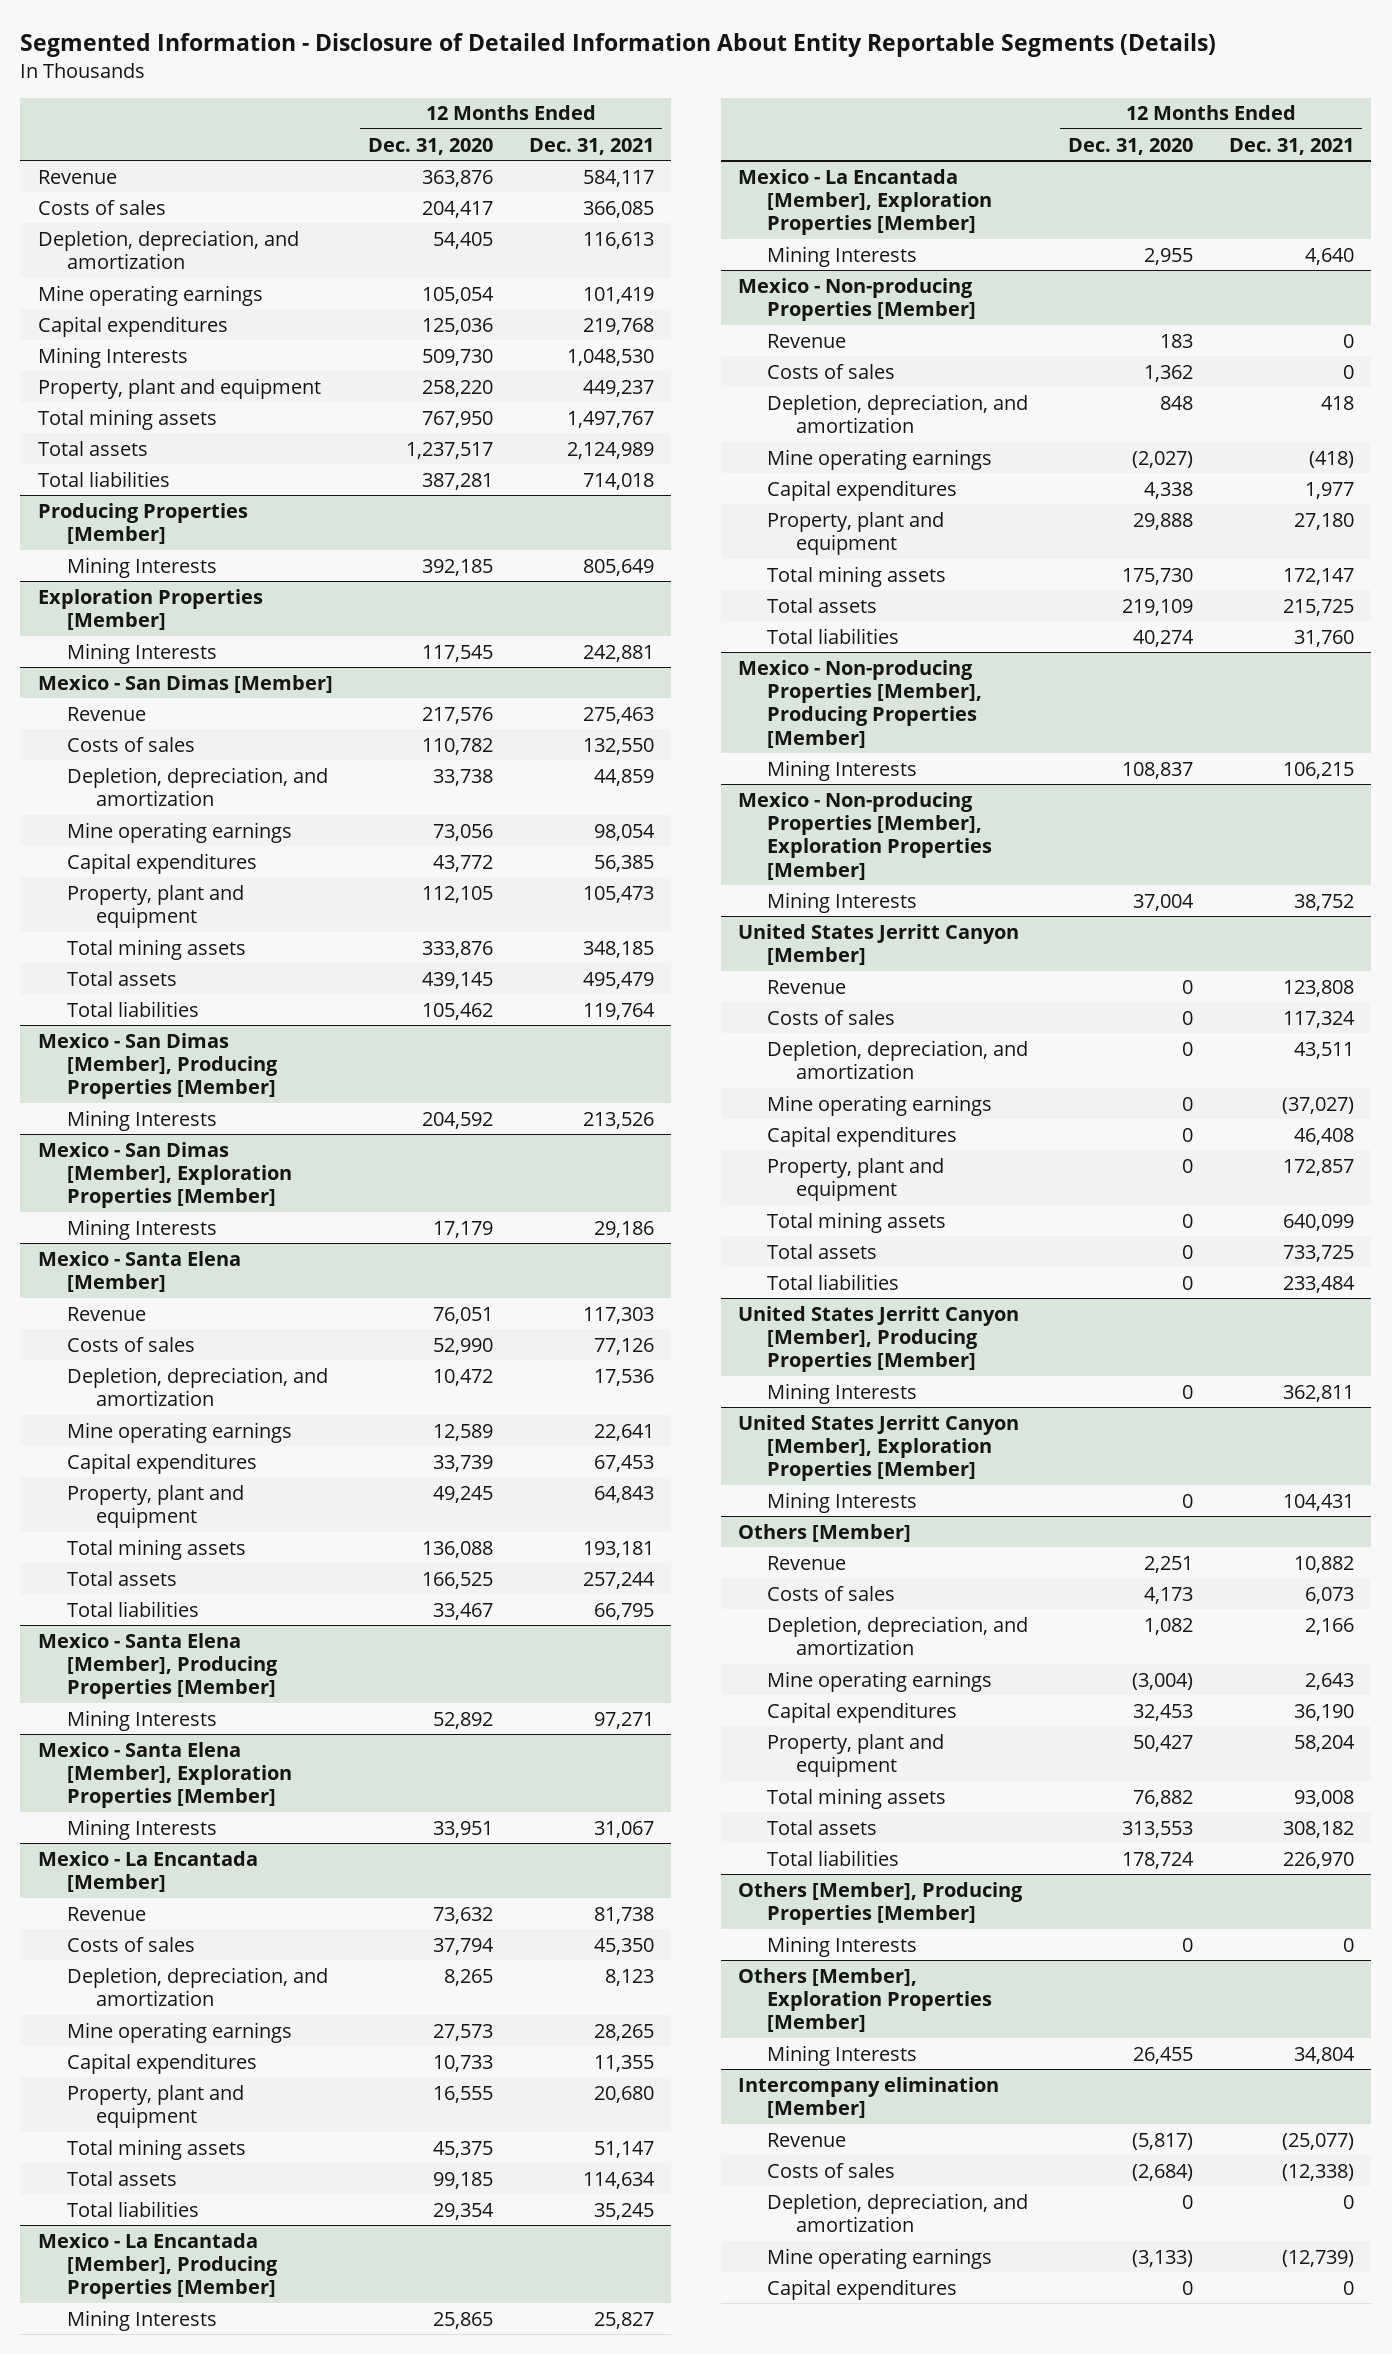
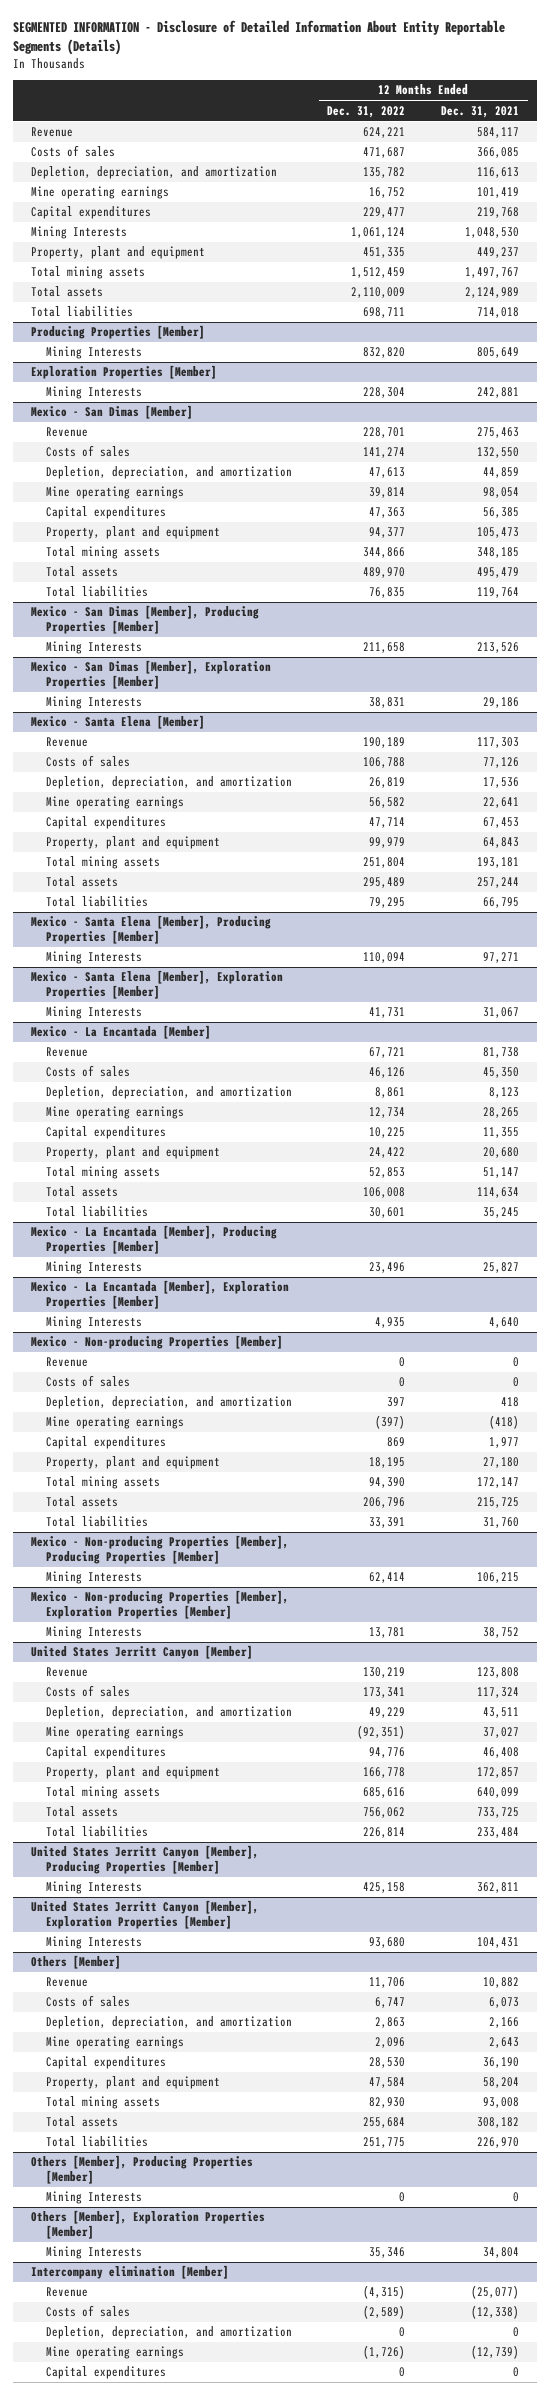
[20,33,1217,58] Segmented Information - Disclosure of Detailed Information About Entity Reportable Segments (Details) -> [13,20,506,56] SEGMENTED INFORMATION - Disclosure of Detailed Information About Entity Reportable Segments (Details)
[368,137,494,155] Dec. 31, 2020 -> none
none -> [327,105,406,118] Dec. 31, 2022
[1281,1096,1354,1114] (37,027) -> [482,1727,519,1739] 37,027

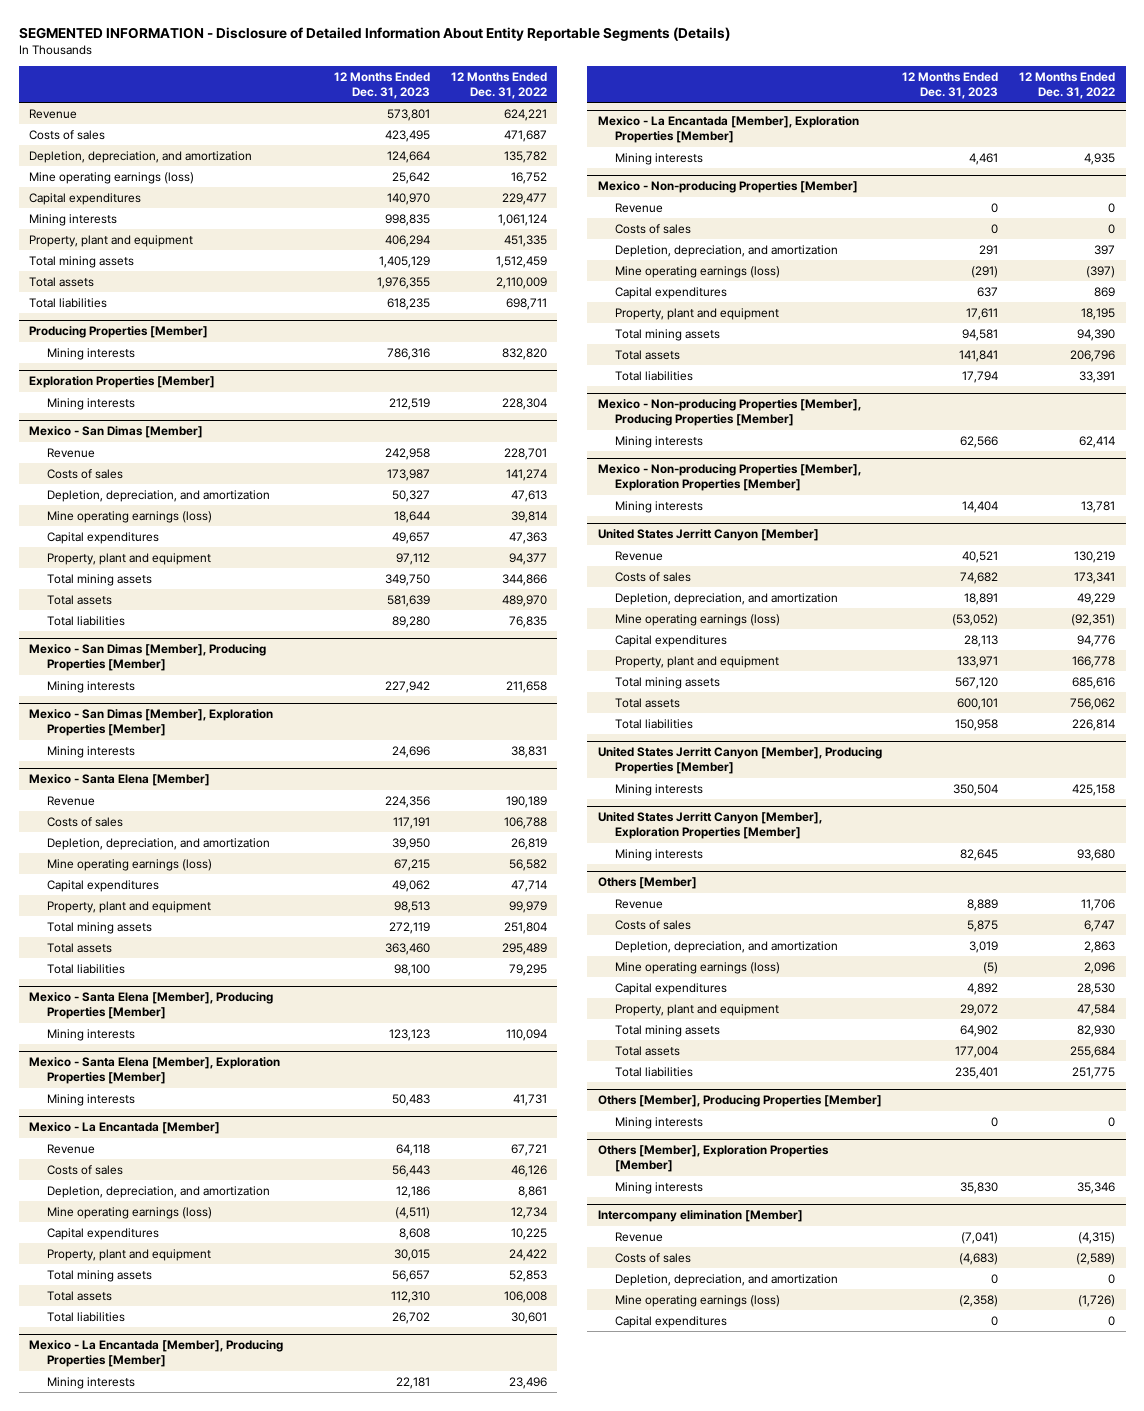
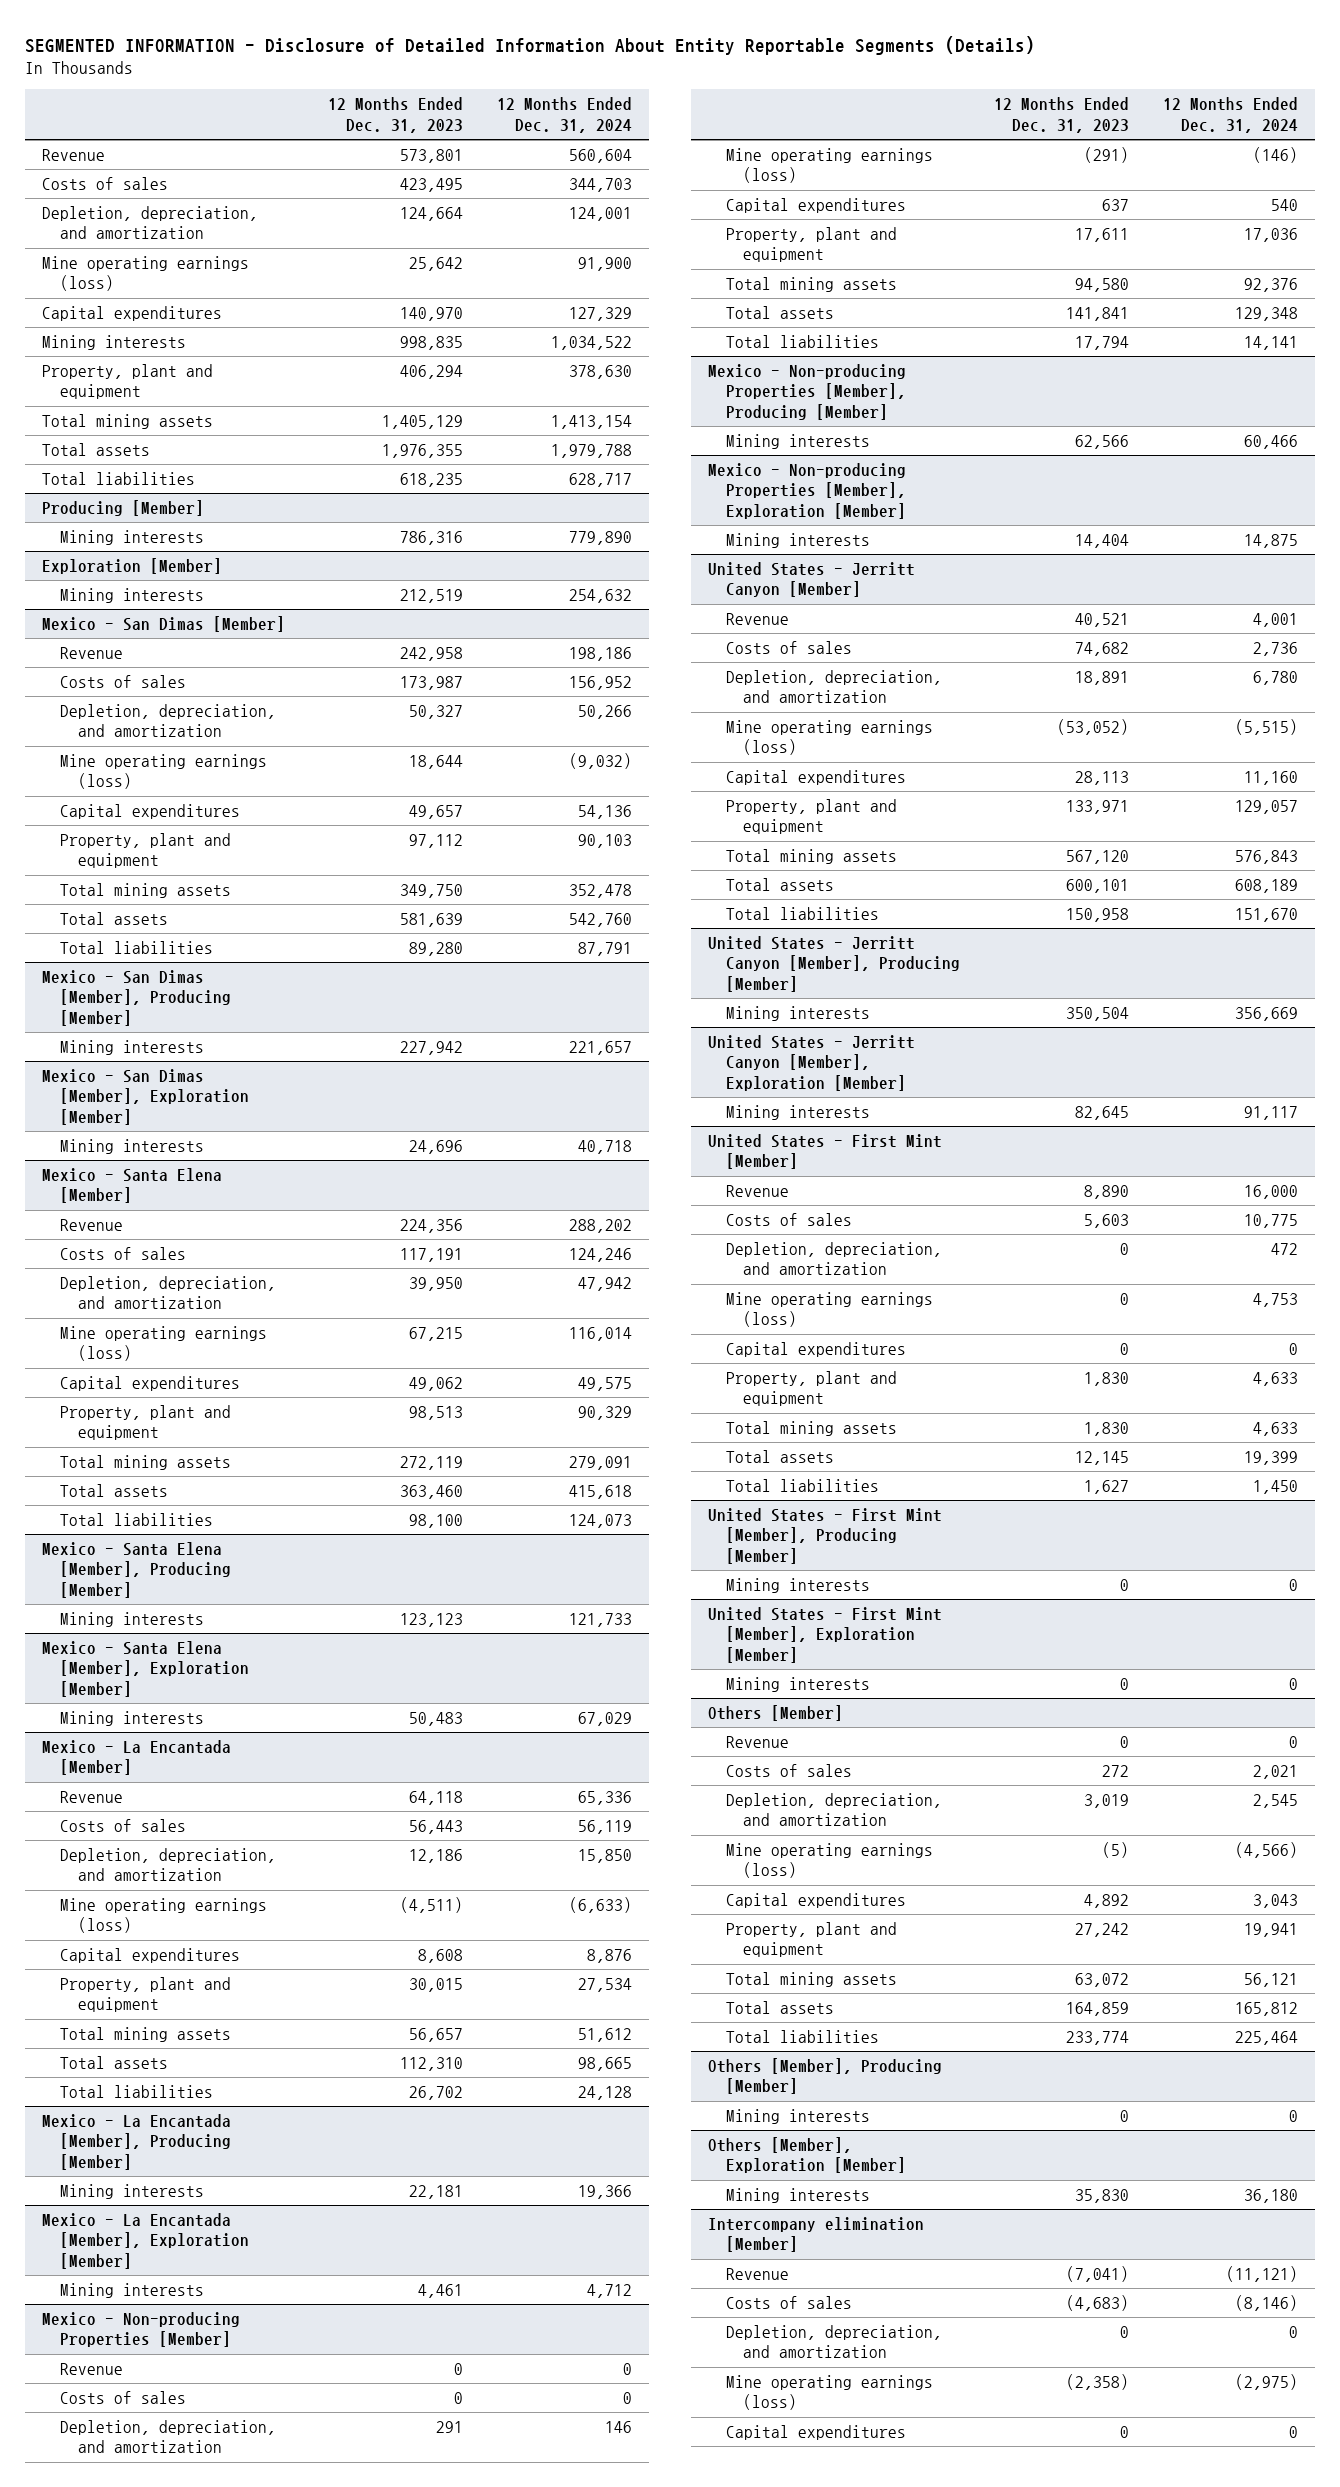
[450,71,547,99] 12 Months Ended Dec. 31, 2022 -> none
none -> [497,97,633,133] 12 Months Ended Dec. 31, 2024
[29,326,209,339] Producing Properties [Member] -> [42,500,205,517] Producing [Member]
[29,376,216,389] Exploration Properties [Member] -> [42,558,223,575] Exploration [Member]
[29,644,267,672] Mexico - San Dimas [Member], Producing Properties [Member] -> [42,970,231,1026] Mexico - San Dimas [Member], Producing [Member]
[29,709,274,737] Mexico - San Dimas [Member], Exploration Properties [Member] -> [42,1069,249,1125] Mexico - San Dimas [Member], Exploration [Member]
[29,992,274,1020] Mexico - Santa Elena [Member], Producing Properties [Member] -> [42,1542,231,1598] Mexico - Santa Elena [Member], Producing [Member]
[29,1057,281,1085] Mexico - Santa Elena [Member], Exploration Properties [Member] -> [42,1641,249,1697] Mexico - Santa Elena [Member], Exploration [Member]
[29,1340,284,1368] Mexico - La Encantada [Member], Producing Properties [Member] -> [42,2114,232,2170] Mexico - La Encantada [Member], Producing [Member]
[597,116,859,144] Mexico - La Encantada [Member], Exploration Properties [Member] -> [42,2213,249,2269] Mexico - La Encantada [Member], Exploration [Member]
[962,328,999,341] 94,581 -> [1074,278,1129,293] 94,580
[597,399,861,427] Mexico - Non-producing Properties [Member], Producing Properties [Member] -> [707,364,906,420] Mexico - Non-producing Properties [Member], Producing [Member]
[597,464,861,492] Mexico - Non-producing Properties [Member], Exploration Properties [Member] -> [707,463,906,519] Mexico - Non-producing Properties [Member], Exploration [Member]
[597,529,819,542] United States Jerritt Canyon [Member] -> [707,562,915,598] United States - Jerritt Canyon [Member]
[597,747,882,775] United States Jerritt Canyon [Member], Producing Properties [Member] -> [707,936,960,992] United States - Jerritt Canyon [Member], Producing [Member]
[597,812,822,840] United States Jerritt Canyon [Member], Exploration Properties [Member] -> [707,1035,915,1091] United States - Jerritt Canyon [Member], Exploration [Member]
none -> [707,1134,942,1170] United States - First Mint [Member]
none -> [725,1185,789,1198] Revenue
none -> [725,1213,852,1227] Costs of sales
none -> [725,1242,942,1276] Depletion, depreciation, and amortization
none -> [725,1292,933,1328] Mine operating earnings (loss)
none -> [725,1342,906,1358] Capital expenditures
none -> [725,1371,897,1407] Property, plant and equipment
none -> [725,1421,897,1437] Total mining assets
none -> [725,1450,834,1464] Total assets
none -> [725,1479,879,1493] Total liabilities
none -> [707,1508,942,1564] United States - First Mint [Member], Producing [Member]
none -> [725,1578,870,1594] Mining interests
none -> [707,1607,942,1663] United States - First Mint [Member], Exploration [Member]
none -> [725,1677,870,1693] Mining interests
[967,898,999,911] 8,889 -> [1119,1736,1129,1749] 0
[967,919,999,932] 5,875 -> [1101,1765,1129,1778] 272
[960,1003,999,1016] 29,072 -> [1074,1923,1129,1938] 27,242
[960,1024,999,1037] 64,902 -> [1074,1973,1129,1988] 63,072
[955,1045,999,1058] 177,004 -> [1065,2002,1129,2017] 164,859
[955,1066,999,1079] 235,401 -> [1065,2031,1129,2046] 233,774
[597,1095,882,1108] Others [Member], Producing Properties [Member] -> [707,2058,942,2095] Others [Member], Producing [Member]
[597,1145,829,1173] Others [Member], Exploration Properties [Member] -> [707,2137,906,2174] Others [Member], Exploration [Member]

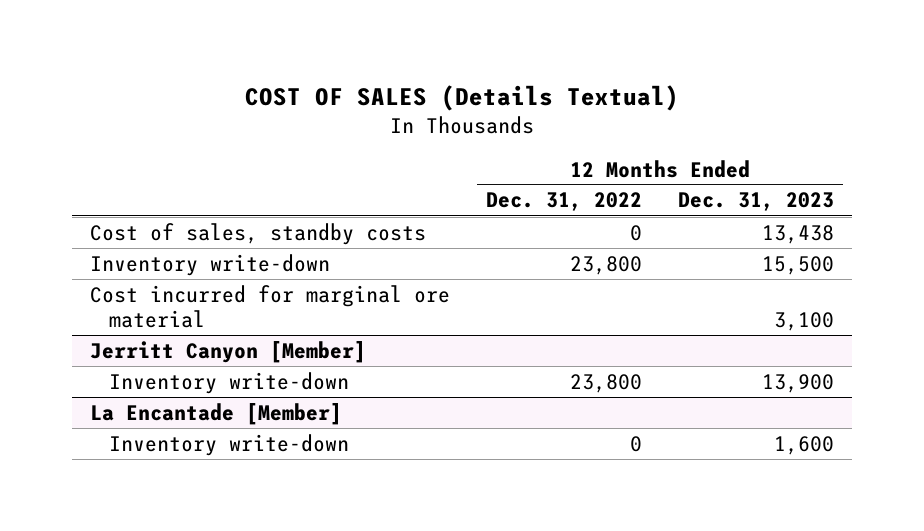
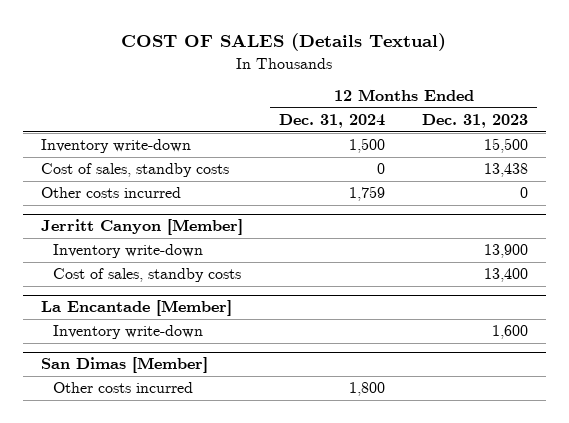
[486,192,643,212] Dec. 31, 2022 -> none
none -> [279,114,386,129] Dec. 31, 2024
[90,284,451,328] Cost incurred for marginal ore material -> none
[90,222,427,245] Cost of sales, standby costs -> [41,163,230,178] Cost of sales, standby costs
none -> [41,187,182,199] Other costs incurred
none -> [53,268,242,283] Cost of sales, standby costs
none -> [41,357,209,374] San Dimas [Member]
none -> [53,382,194,394] Other costs incurred

